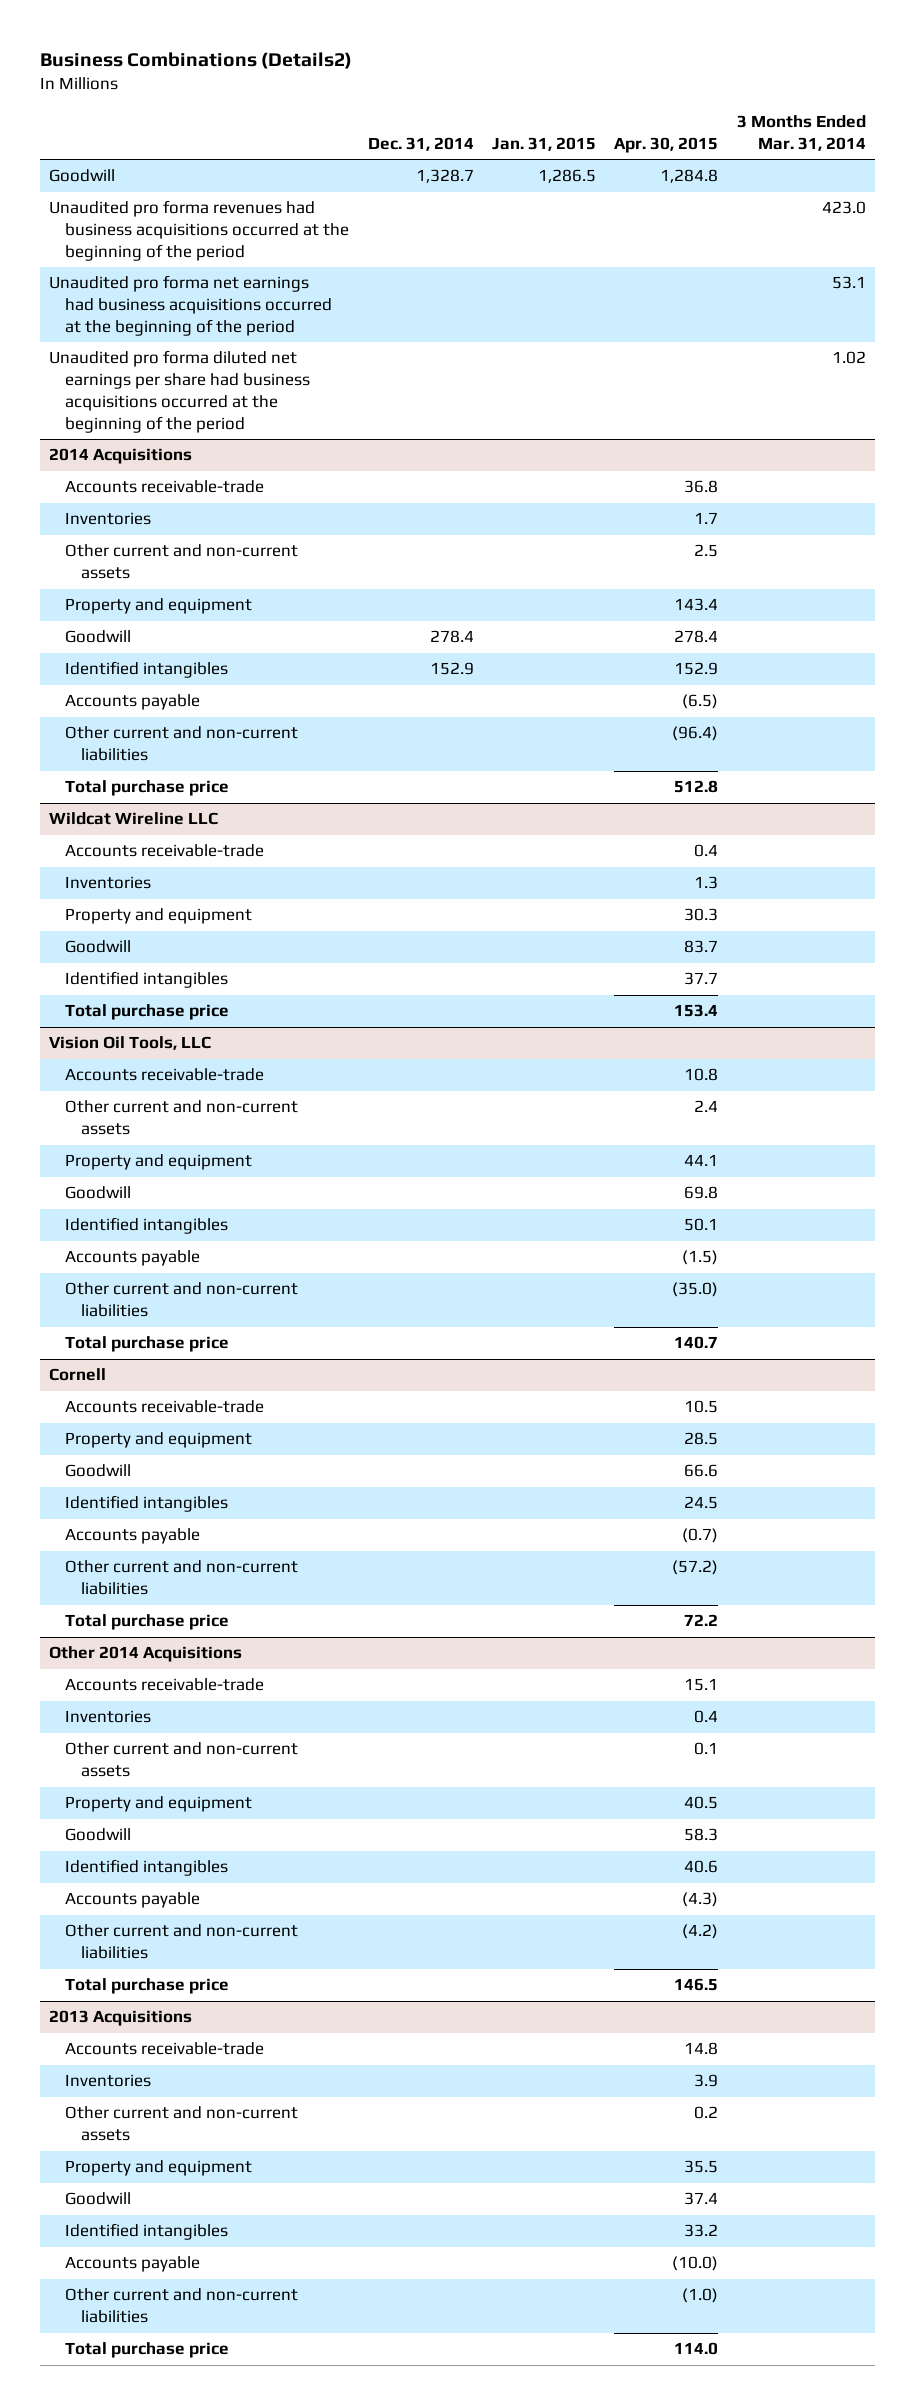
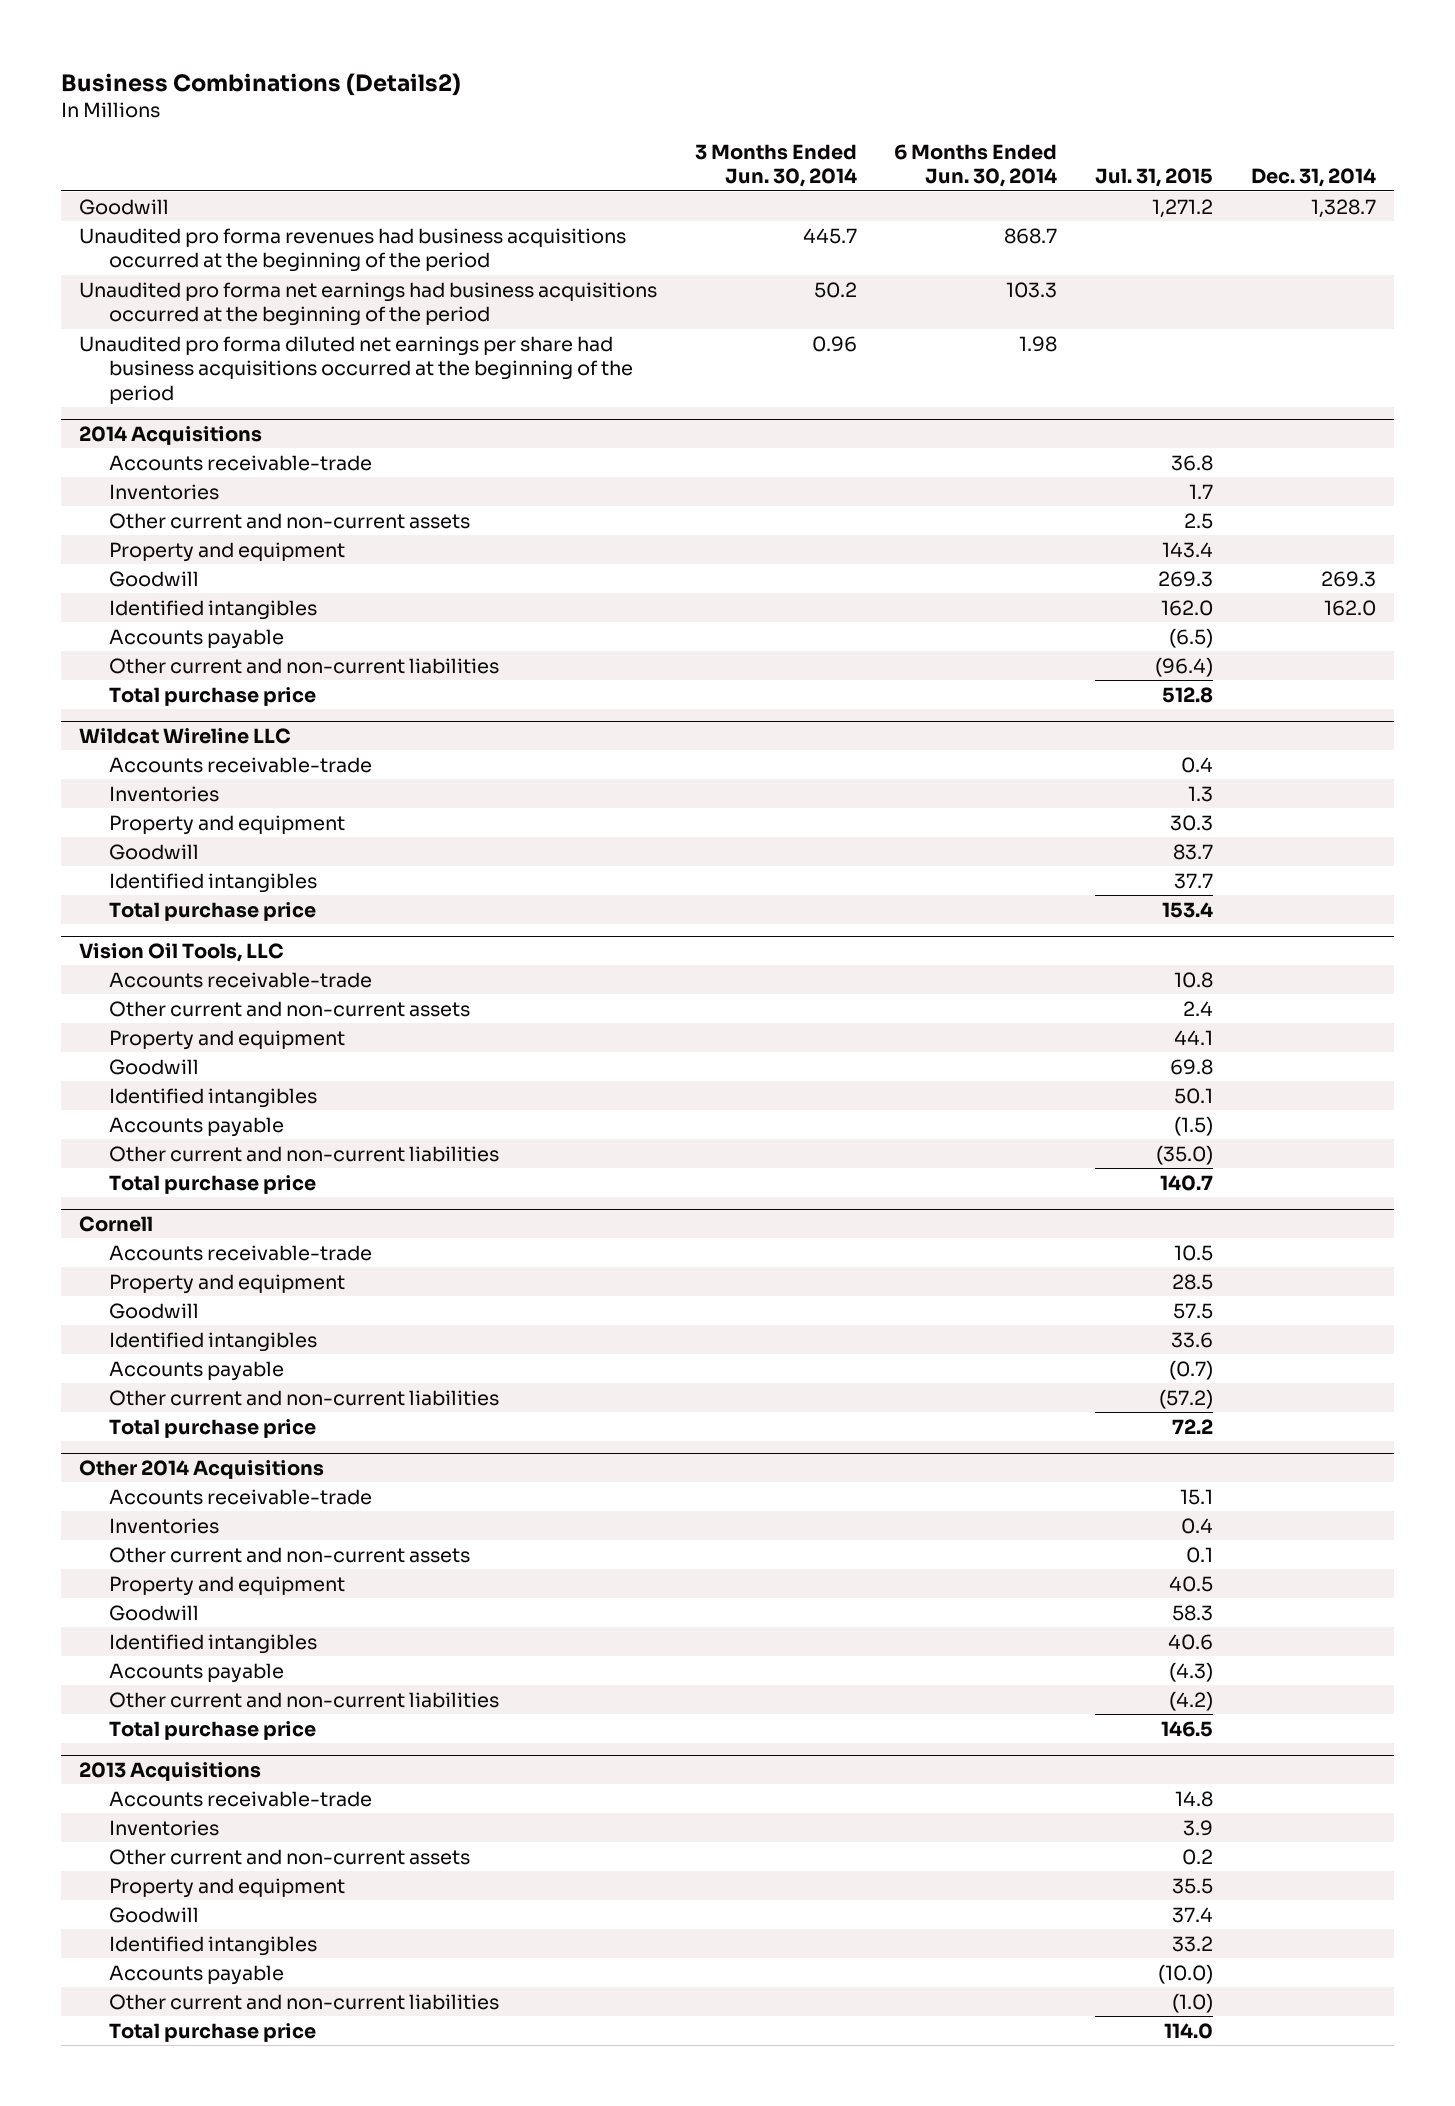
[491,136,596,151] Jan. 31, 2015 -> none
[614,136,719,153] Apr. 30, 2015 -> none
[736,115,866,151] 3 Months Ended Mar. 31, 2014 -> none
none -> [694,143,857,188] 3 Months Ended Jun. 30, 2014
none -> [894,143,1058,188] 6 Months Ended Jun. 30, 2014
none -> [1095,168,1214,188] Jul. 31, 2015
[429,630,474,644] 278.4 -> [1320,570,1376,587] 269.3
[429,662,474,676] 152.9 -> [1323,599,1376,616] 162.0

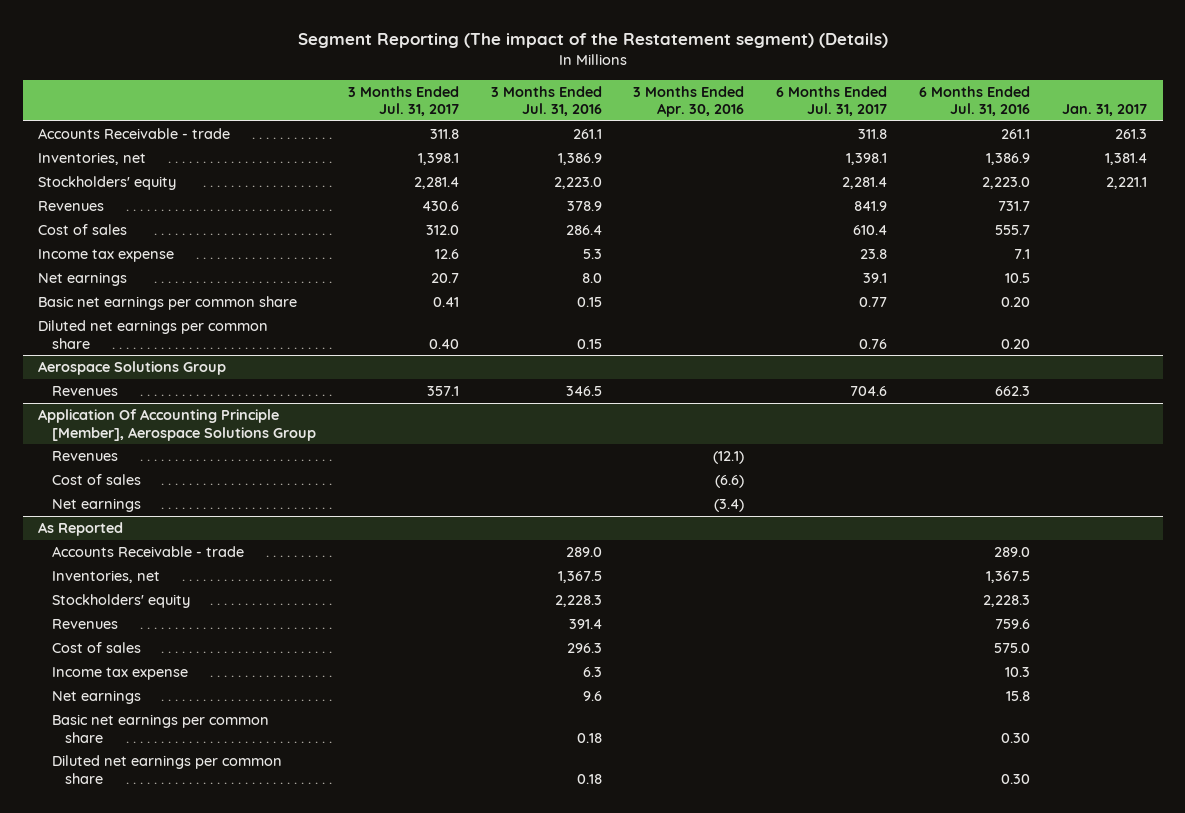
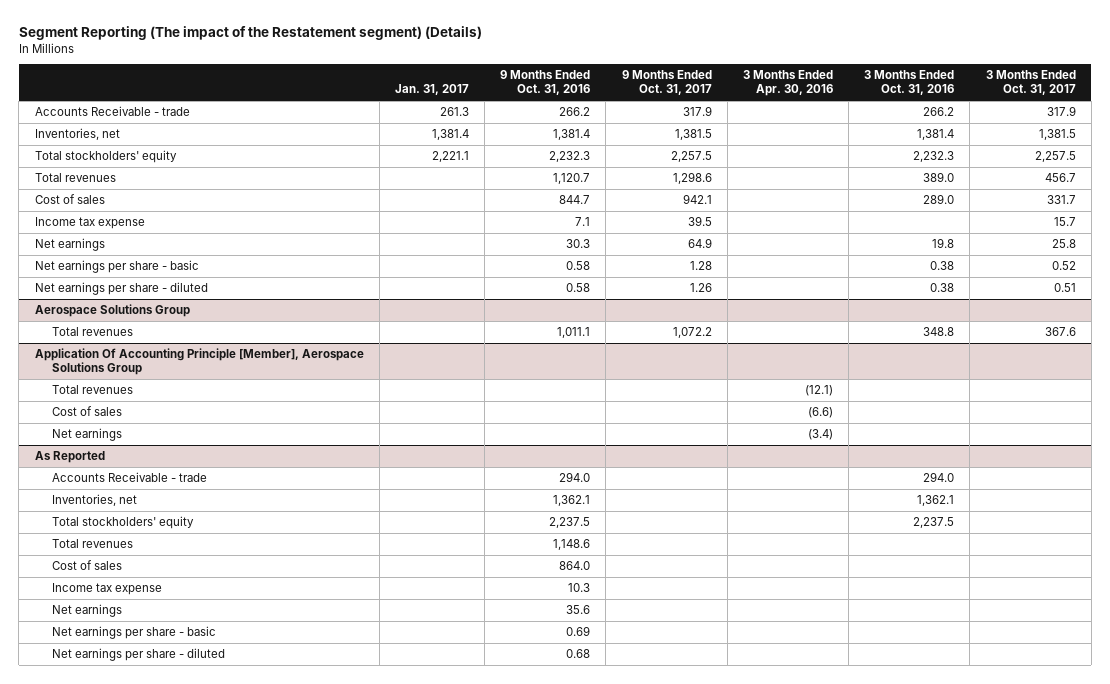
[347,85,459,117] 3 Months Ended Jul. 31, 2017 -> none
[490,85,602,117] 3 Months Ended Jul. 31, 2016 -> none
[776,85,888,117] 6 Months Ended Jul. 31, 2017 -> none
[919,85,1031,117] 6 Months Ended Jul. 31, 2016 -> none
none -> [500,70,591,96] 9 Months Ended Oct. 31, 2016
none -> [621,70,712,96] 9 Months Ended Oct. 31, 2017
none -> [864,70,955,96] 3 Months Ended Oct. 31, 2016
none -> [985,70,1076,96] 3 Months Ended Oct. 31, 2017
[38,176,177,191] Stockholders' equity -> [34,150,177,164] Total stockholders' equity
[38,201,105,212] Revenues -> [34,173,116,183] Total revenues
[38,296,298,311] Basic net earnings per common share -> [34,260,199,274] Net earnings per share - basic
[38,320,269,349] Diluted net earnings per common share -> [34,282,208,296] Net earnings per share - diluted
[51,386,118,397] Revenues -> [52,327,134,337] Total revenues
[51,451,118,462] Revenues -> [52,385,134,395] Total revenues
[51,594,190,609] Stockholders' equity -> [52,516,195,530] Total stockholders' equity
[51,619,118,630] Revenues -> [52,539,134,549] Total revenues
[51,714,269,743] Basic net earnings per common share -> [52,626,217,640] Net earnings per share - basic
[51,755,282,784] Diluted net earnings per common share -> [52,648,226,662] Net earnings per share - diluted

